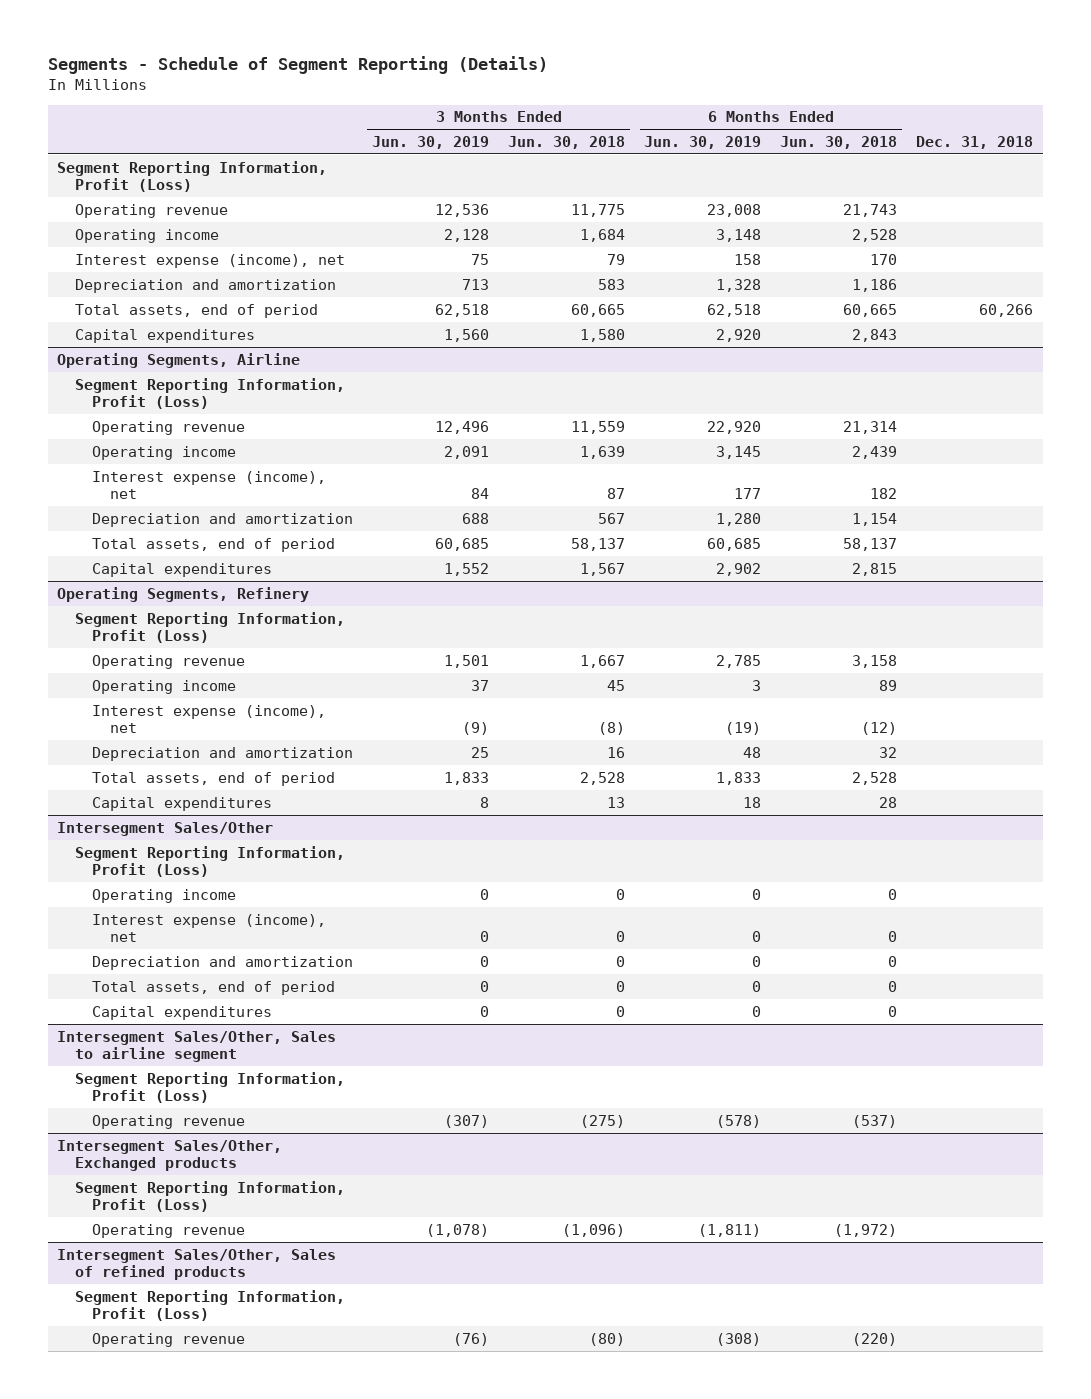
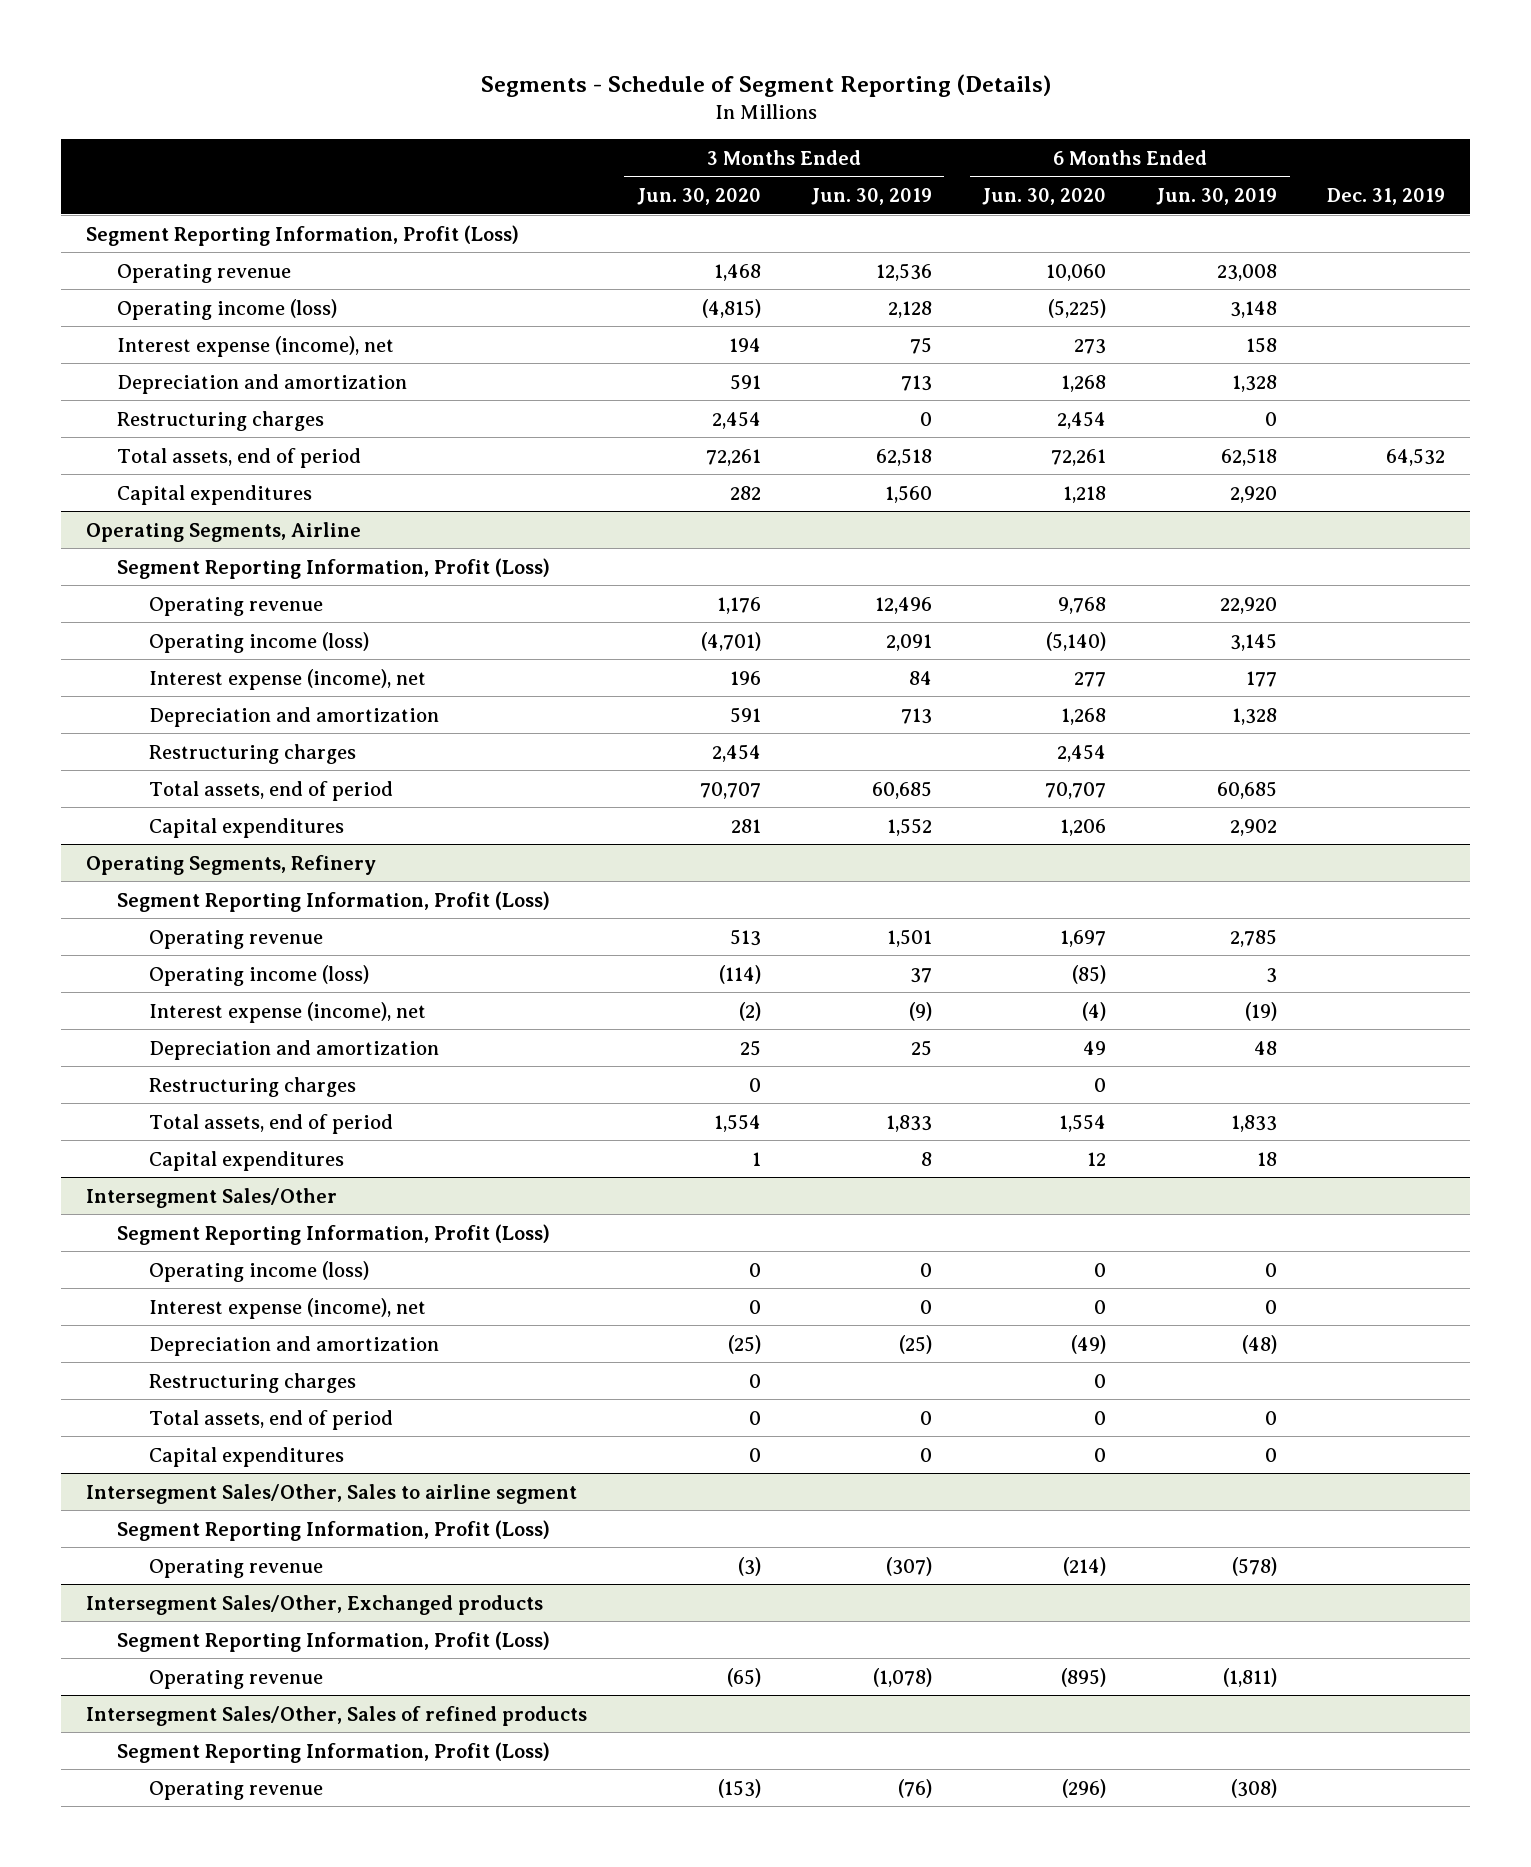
[508,135,626,149] Jun. 30, 2018 -> none
[780,135,898,149] Jun. 30, 2018 -> none
[916,135,1034,149] Dec. 31, 2018 -> none
none -> [636,188,761,206] Jun. 30, 2020
none -> [982,188,1107,206] Jun. 30, 2020
none -> [1327,188,1446,206] Dec. 31, 2019
[74,228,219,243] Operating income -> [117,298,338,320] Operating income (loss)
none -> [117,410,325,431] Restructuring charges
[92,445,237,460] Operating income -> [148,631,369,653] Operating income (loss)
[462,512,490,524] 688 -> [900,707,932,724] 713
[716,512,762,526] 1,280 -> [1232,707,1278,725] 1,328
none -> [148,743,356,764] Restructuring charges
[92,679,237,694] Operating income -> [148,964,369,986] Operating income (loss)
none -> [148,1076,356,1097] Restructuring charges
[92,888,237,903] Operating income -> [148,1260,369,1282] Operating income (loss)
[480,955,490,967] 0 -> [898,1334,932,1354] (25)
[752,955,762,967] 0 -> [1242,1334,1278,1354] (48)
none -> [148,1372,356,1393] Restructuring charges

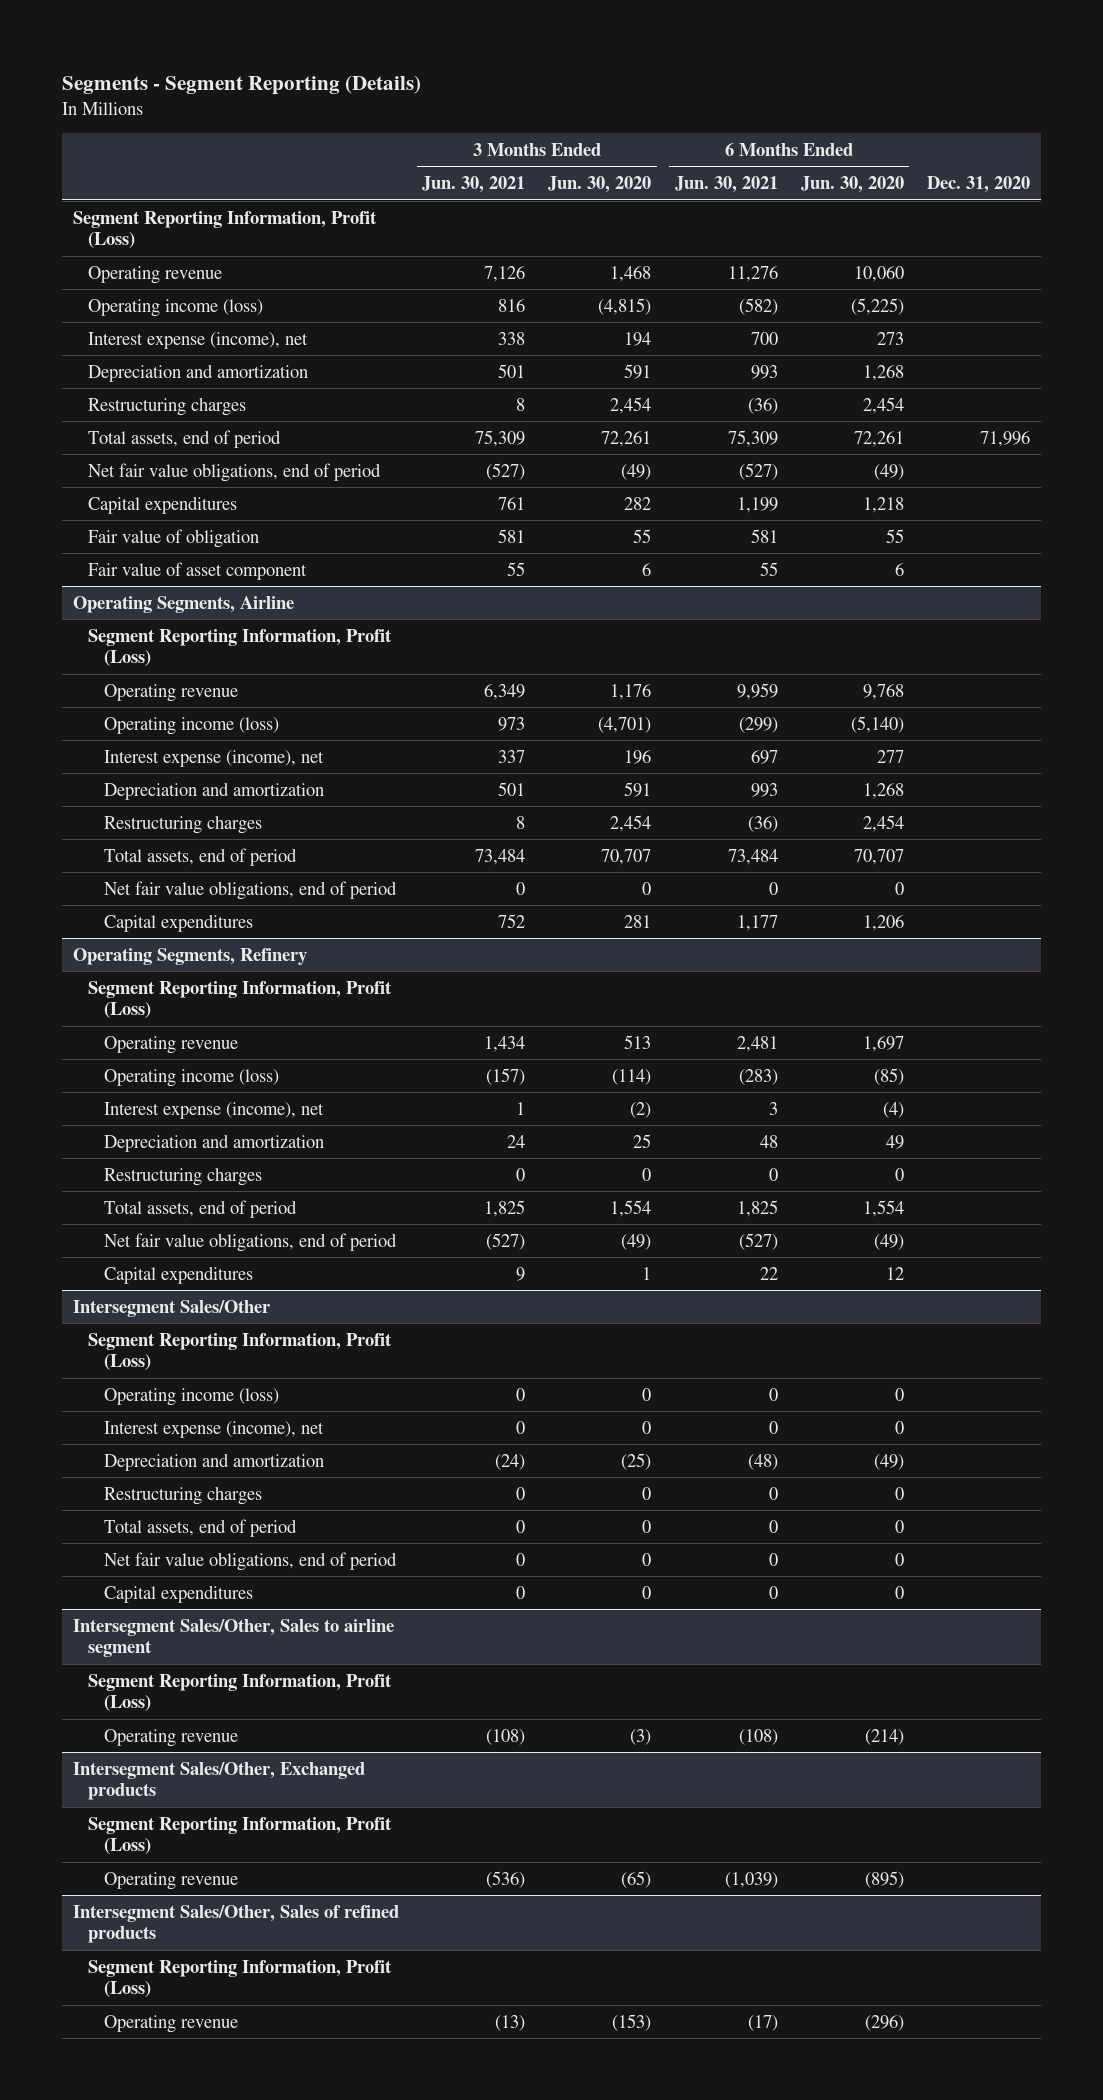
[480,73,1051,97] Segments - Schedule of Segment Reporting (Details) -> [61,75,421,96] Segments - Segment Reporting (Details)
[810,188,932,206] Jun. 30, 2019 -> none
[1156,188,1278,206] Jun. 30, 2019 -> none
[1327,188,1446,206] Dec. 31, 2019 -> none
none -> [422,176,526,194] Jun. 30, 2021
none -> [674,176,778,194] Jun. 30, 2021
none -> [926,176,1030,194] Dec. 31, 2020
none -> [88,462,382,482] Net fair value obligations, end of period
none -> [88,528,260,548] Fair value of obligation
none -> [88,561,308,580] Fair value of asset component
none -> [103,880,397,900] Net fair value obligations, end of period
none -> [103,1232,397,1252] Net fair value obligations, end of period
none -> [103,1551,397,1571] Net fair value obligations, end of period

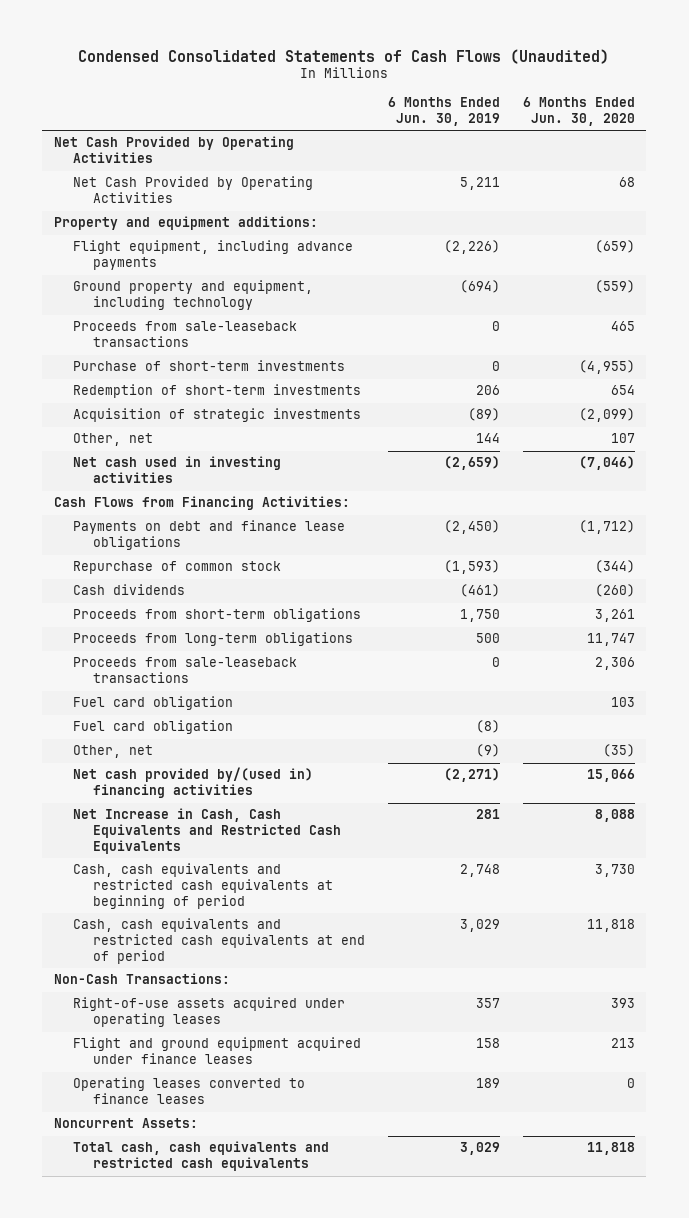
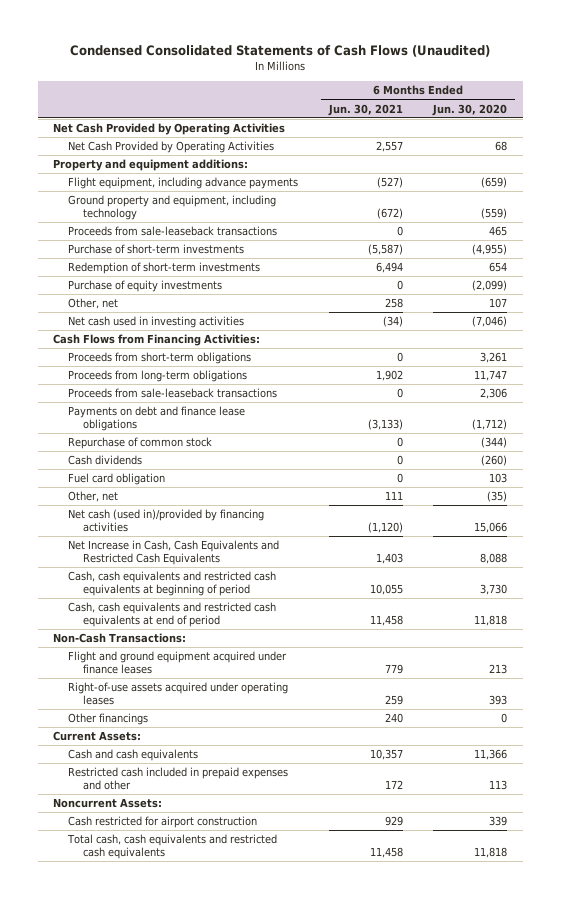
[387,97,500,127] 6 Months Ended Jun. 30, 2019 -> none
none -> [327,103,403,116] Jun. 30, 2021
[73,408,362,423] Acquisition of strategic investments -> [68,280,223,293] Purchase of equity investments
[73,520,346,551] Payments on debt and finance lease obligations -> [68,406,246,432] Payments on debt and finance lease obligations
[73,561,282,575] Repurchase of common stock -> [68,437,213,450] Repurchase of common stock
[73,584,186,596] Cash dividends -> [68,455,143,466] Cash dividends
[73,720,234,735] Fuel card obligation -> none
[73,767,314,799] Net cash provided by/(used in) financing activities -> [68,509,265,533] Net cash (used in)/provided by financing activities
[73,1077,306,1105] Operating leases converted to finance leases -> none
[73,997,346,1028] Right-of-use assets acquired under operating leases -> [68,682,289,706] Right-of-use assets acquired under operating leases
none -> [68,713,149,726] Other financings
none -> [53,731,142,742] Current Assets:
none -> [68,749,199,762] Cash and cash equivalents
none -> [68,767,289,791] Restricted cash included in prepaid expenses and other
none -> [68,816,258,829] Cash restricted for airport construction

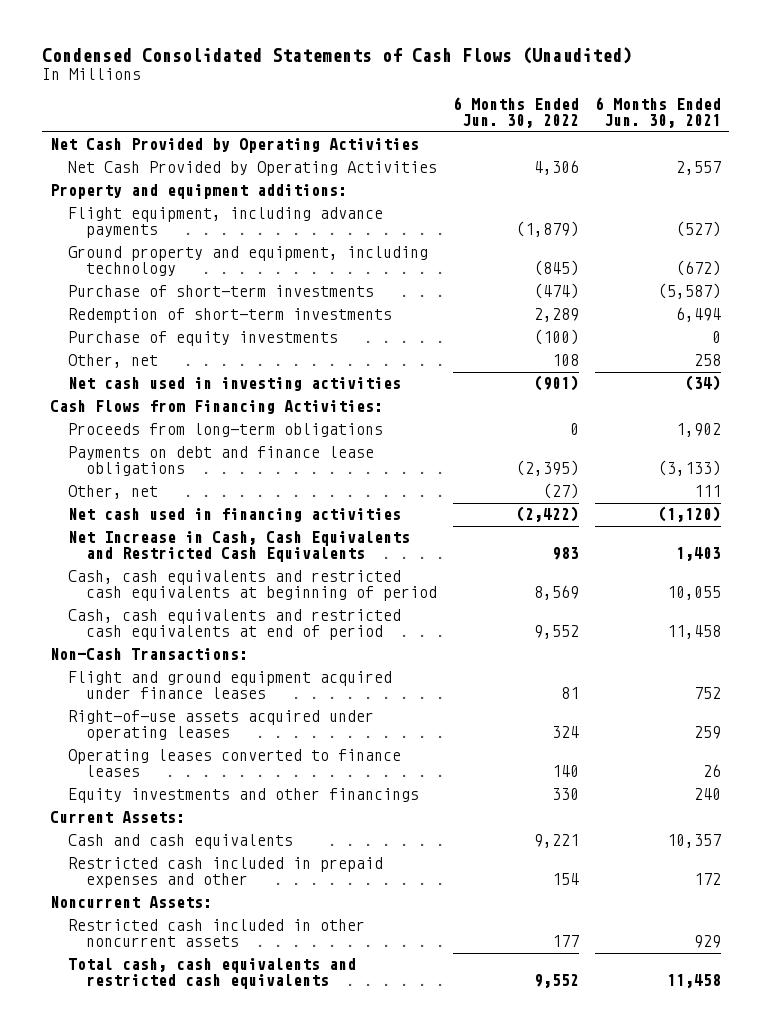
[432,103,508,116] Jun. 30, 2020 -> none
none -> [453,97,580,129] 6 Months Ended Jun. 30, 2022
[68,226,278,237] Proceeds from sale-leaseback transactions -> none
[68,352,252,365] Proceeds from short-term obligations -> none
[68,388,278,399] Proceeds from sale-leaseback transactions -> none
[68,437,213,450] Repurchase of common stock -> none
[68,455,143,466] Cash dividends -> none
[68,473,166,486] Fuel card obligation -> none
[68,509,265,533] Net cash (used in)/provided by financing activities -> [68,508,402,523] Net cash used in financing activities
[384,664,403,675] 779 -> [694,687,722,700] 752
[68,713,149,726] Other financings -> none
none -> [68,749,402,778] Operating leases converted to finance leases
none -> [68,788,420,804] Equity investments and other financings
[68,816,258,829] Cash restricted for airport construction -> [68,919,366,948] Restricted cash included in other noncurrent assets

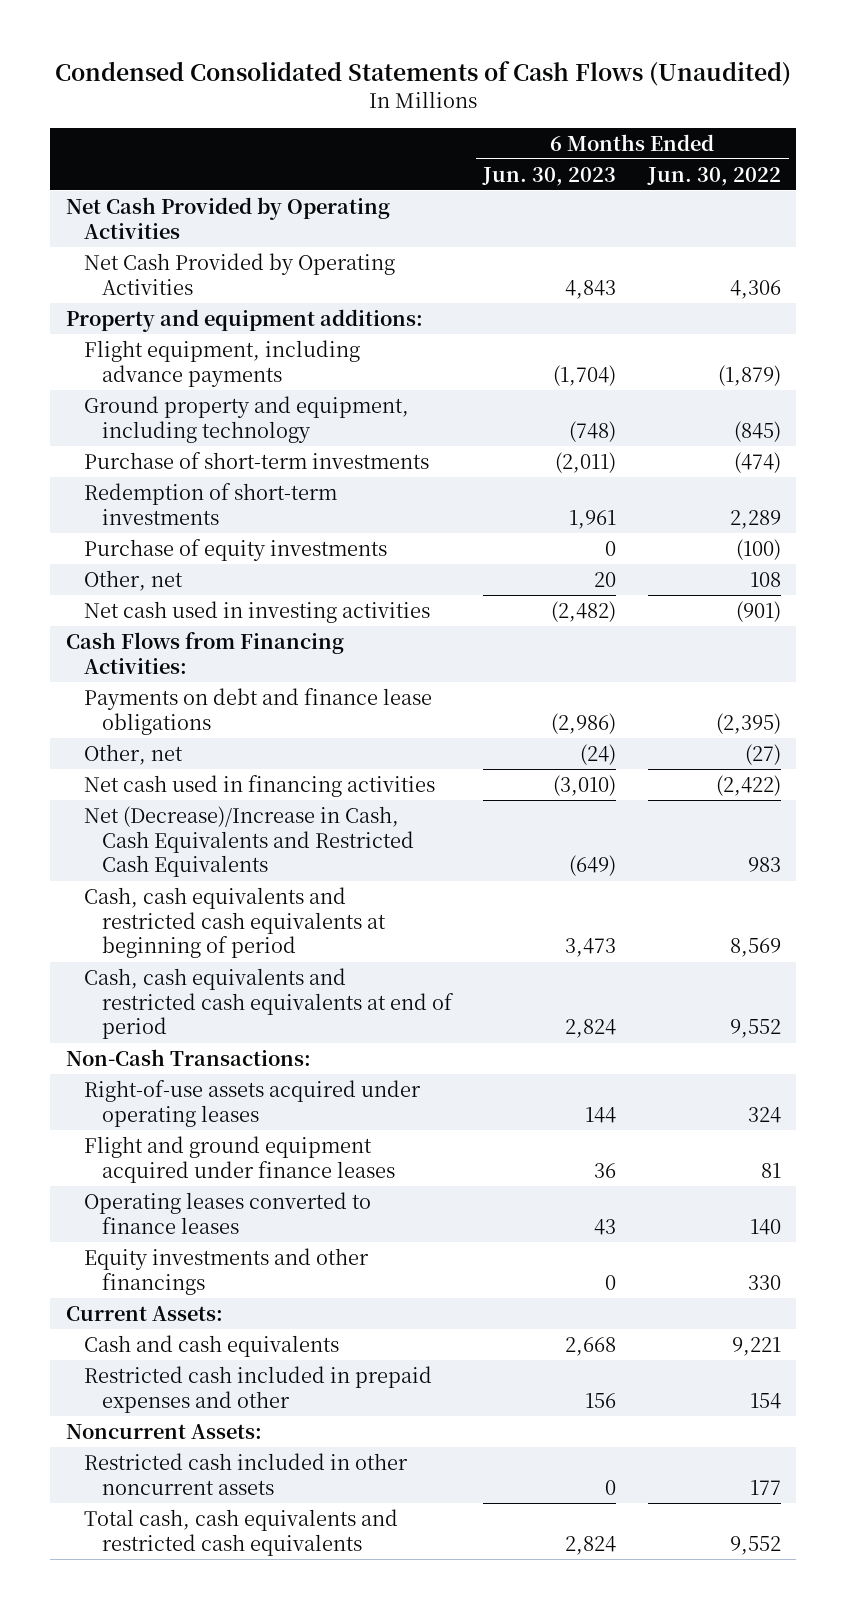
[595,97,722,129] 6 Months Ended Jun. 30, 2021 -> none
none -> [482,166,617,186] Jun. 30, 2023
[68,423,384,438] Proceeds from long-term obligations -> none
[68,531,411,563] Net Increase in Cash, Cash Equivalents and Restricted Cash Equivalents -> [84,805,415,878] Net (Decrease)/Increase in Cash, Cash Equivalents and Restricted Cash Equivalents
[68,671,393,700] Flight and ground equipment acquired under finance leases -> [84,1135,396,1183] Flight and ground equipment acquired under finance leases

